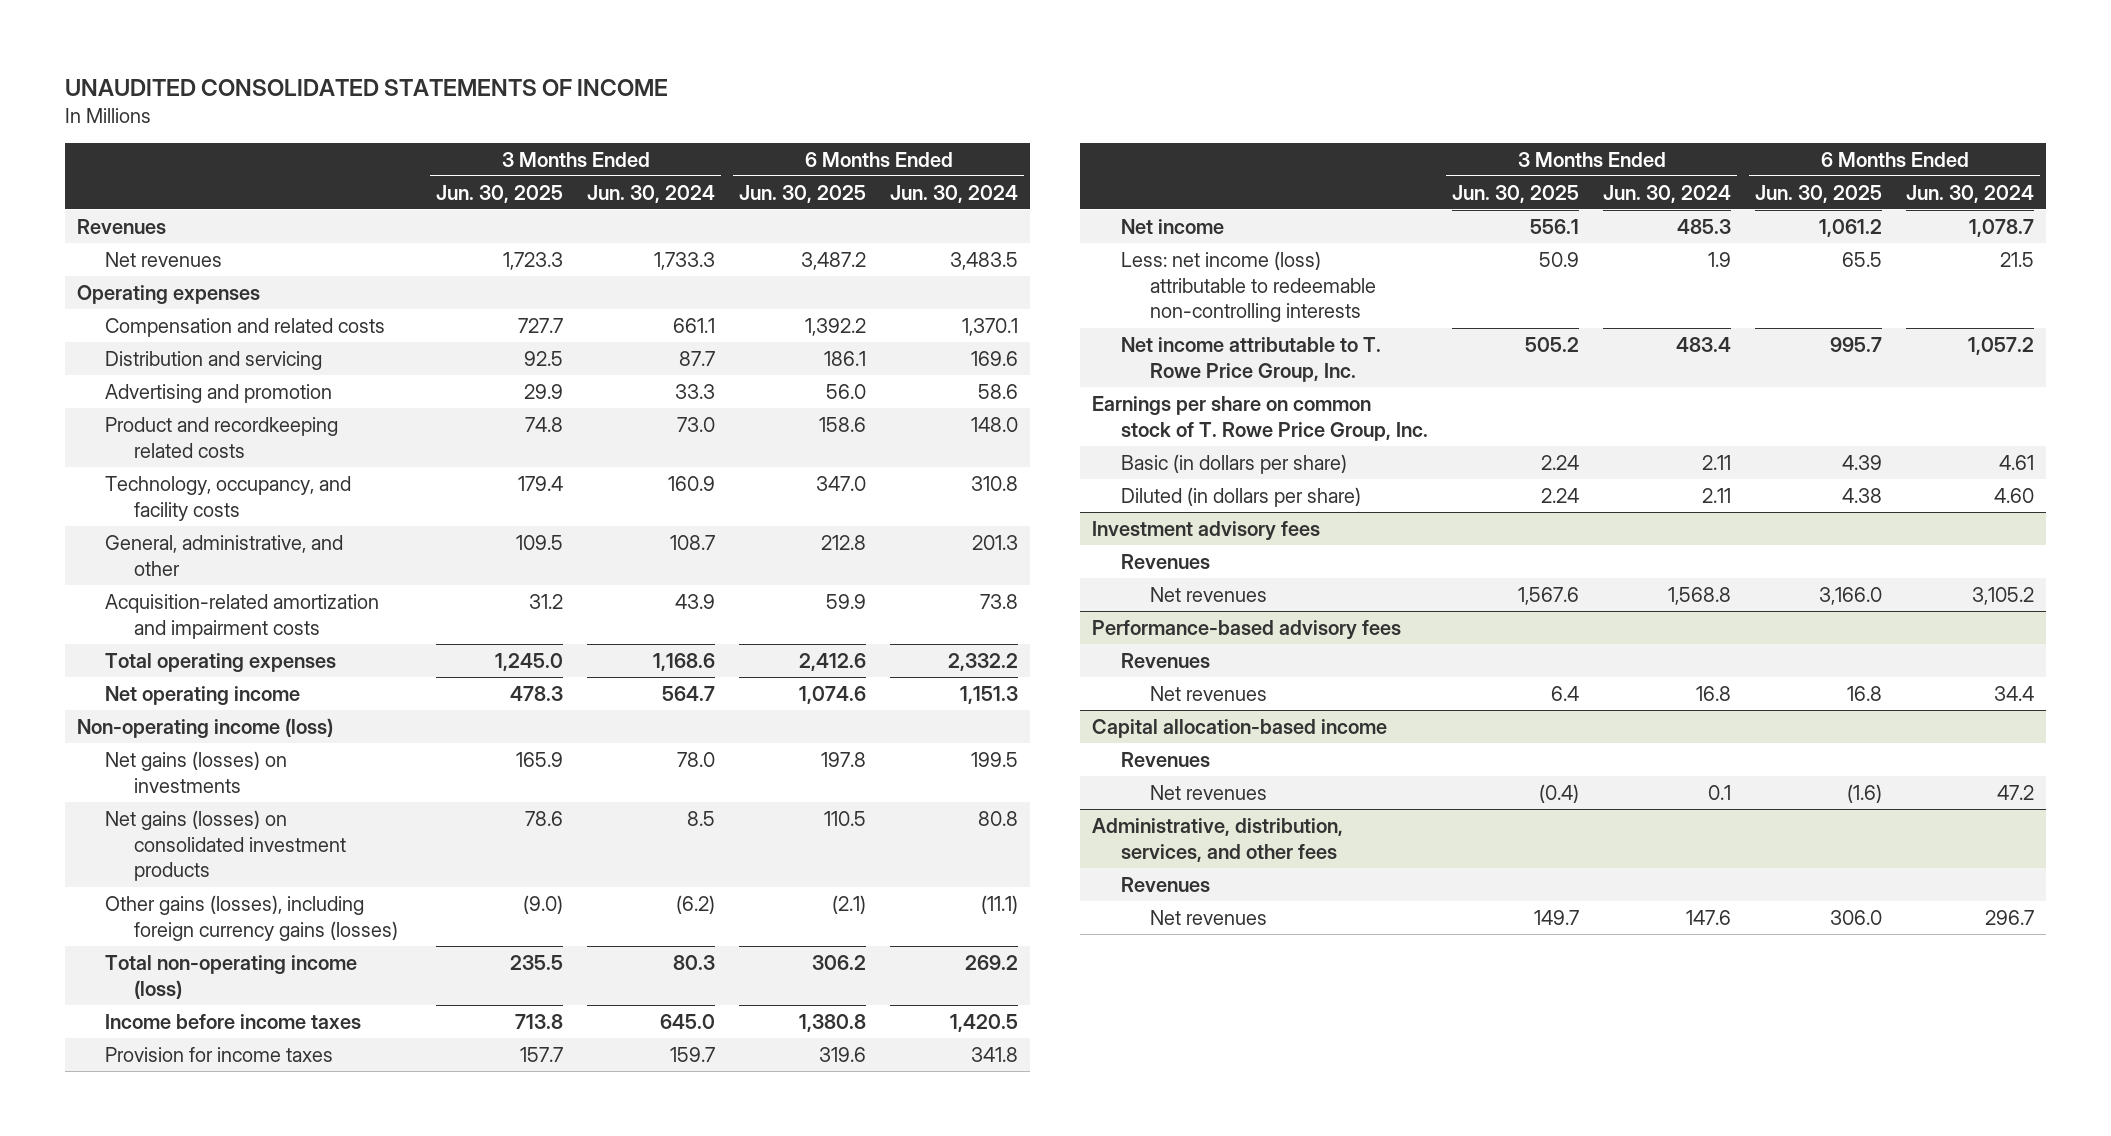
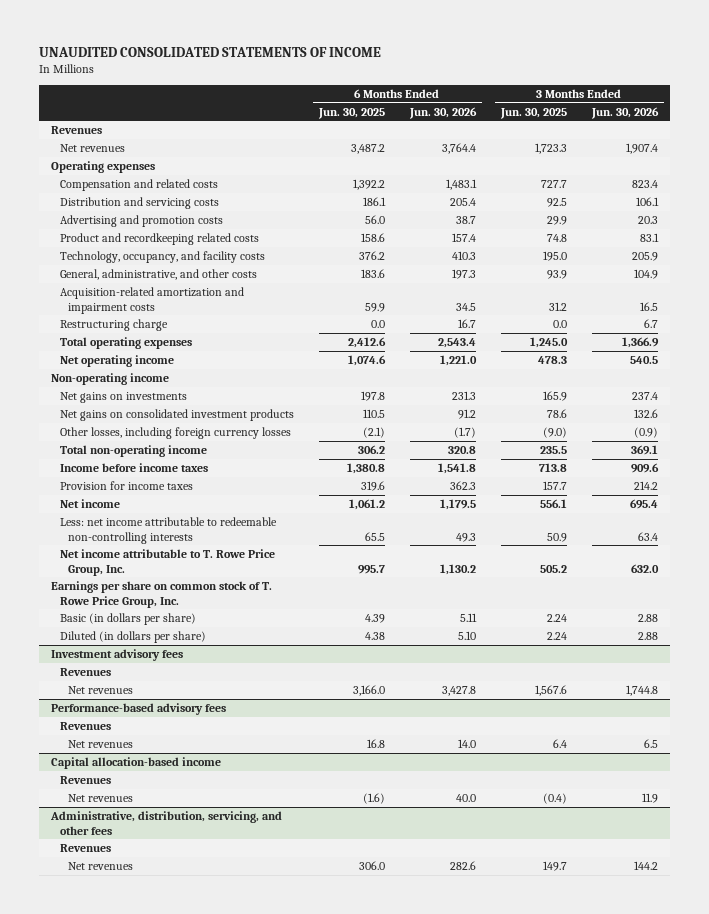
[587,184,716,203] Jun. 30, 2024 -> none
[890,184,1019,203] Jun. 30, 2024 -> none
none -> [408,106,477,119] Jun. 30, 2026
none -> [590,106,659,119] Jun. 30, 2026
[105,350,323,370] Distribution and servicing -> [59,196,219,209] Distribution and servicing costs
[105,383,333,403] Advertising and promotion -> [59,214,223,227] Advertising and promotion costs
[518,475,564,491] 179.4 -> [542,250,567,261] 195.0
[816,475,867,491] 347.0 -> [358,250,385,260] 376.2
[105,534,344,576] General, administrative, and other -> [59,268,257,280] General, administrative, and other costs
[516,534,564,550] 109.5 -> [546,269,567,279] 93.9
[821,534,867,550] 212.8 -> [360,268,385,278] 183.6
none -> [59,318,168,331] Restructuring charge
[76,717,333,738] Non-operating income (loss) -> [51,372,170,385] Non-operating income
[105,750,288,793] Net gains (losses) on investments -> [59,391,187,403] Net gains on investments
[105,809,347,882] Net gains (losses) on consolidated investment products -> [59,408,294,421] Net gains on consolidated investment products
[105,894,399,941] Other gains (losses), including foreign currency gains (losses) -> [59,426,291,439] Other losses, including foreign currency losses
[105,954,358,999] Total non-operating income (loss) -> [59,444,207,457] Total non-operating income
[1121,250,1376,323] Less: net income (loss) attributable to redeemable non-controlling interests -> [59,516,277,544] Less: net income attributable to redeemable non-controlling interests
[1092,817,1344,862] Administrative, distribution, services, and other fees -> [50,810,283,835] Administrative, distribution, servicing, and other fees

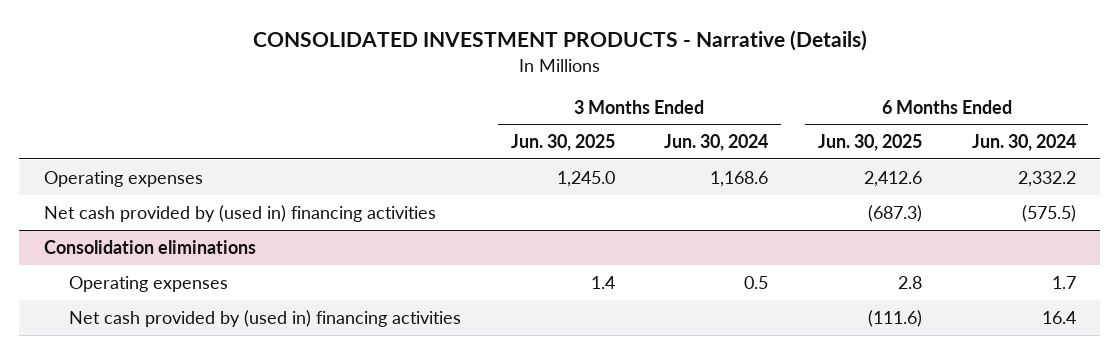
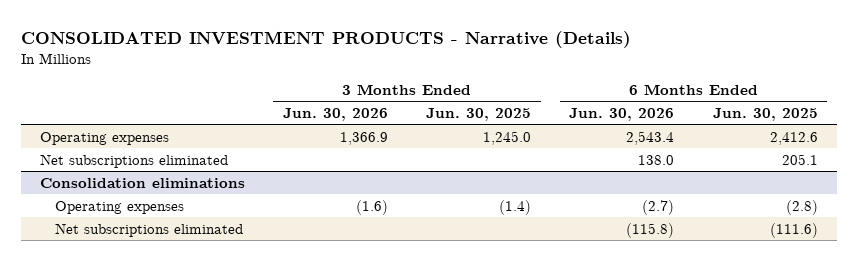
[664,134,769,152] Jun. 30, 2024 -> none
[971,134,1076,152] Jun. 30, 2024 -> none
none -> [283,107,389,121] Jun. 30, 2026
none -> [569,107,675,121] Jun. 30, 2026
[43,204,436,222] Net cash provided by (used in) financing activities -> none
none -> [39,153,228,168] Net subscriptions eliminated
[590,275,615,289] 1.4 -> [499,199,532,215] (1.4)
[897,275,922,289] 2.8 -> [785,199,818,215] (2.8)
[69,309,462,327] Net cash provided by (used in) financing activities -> [54,222,243,237] Net subscriptions eliminated

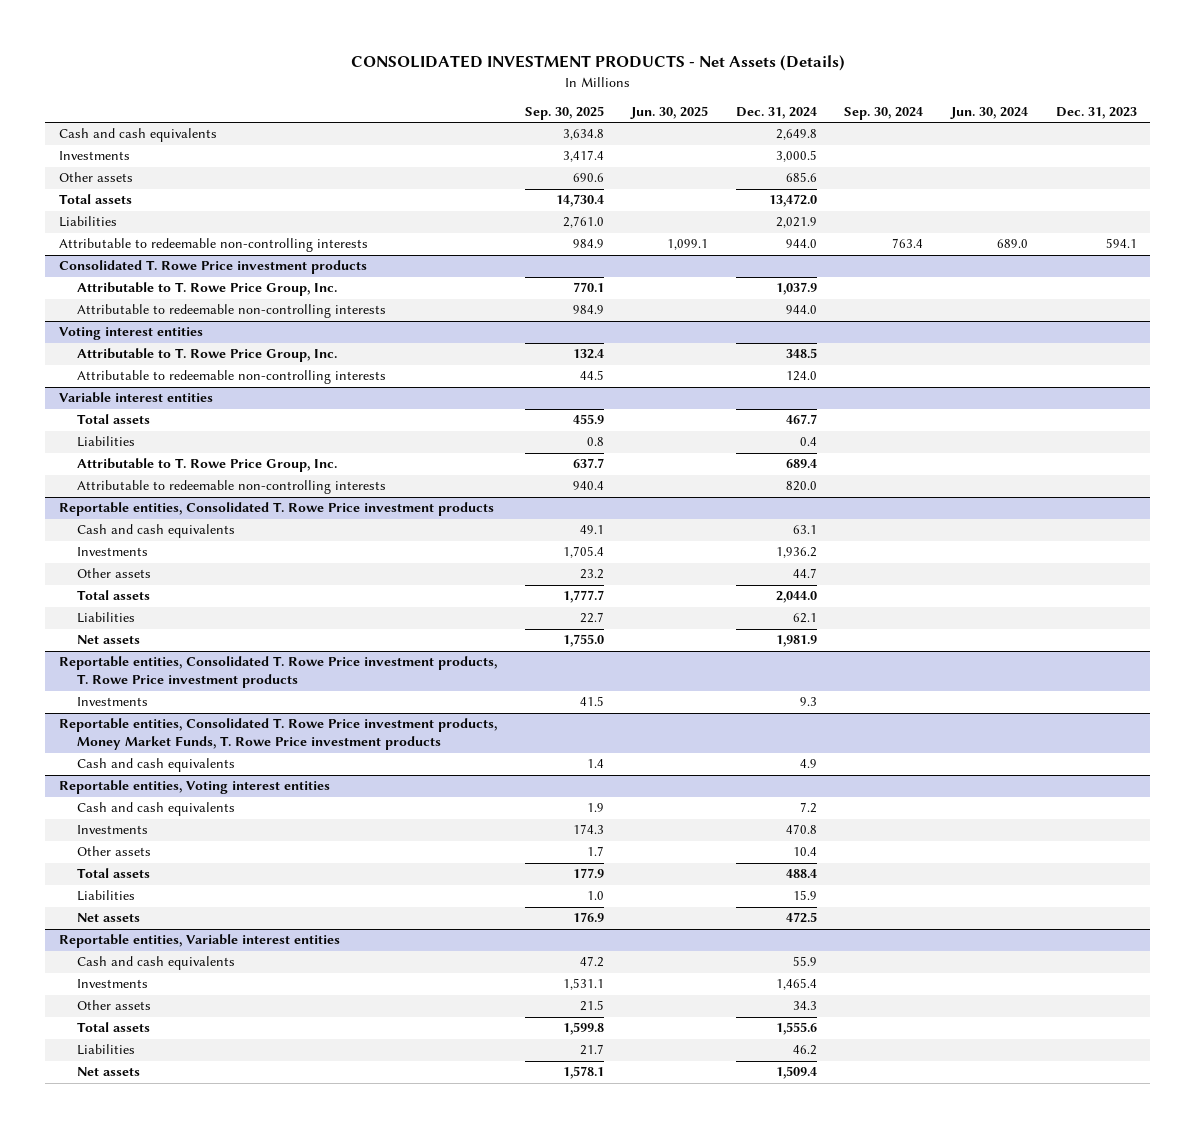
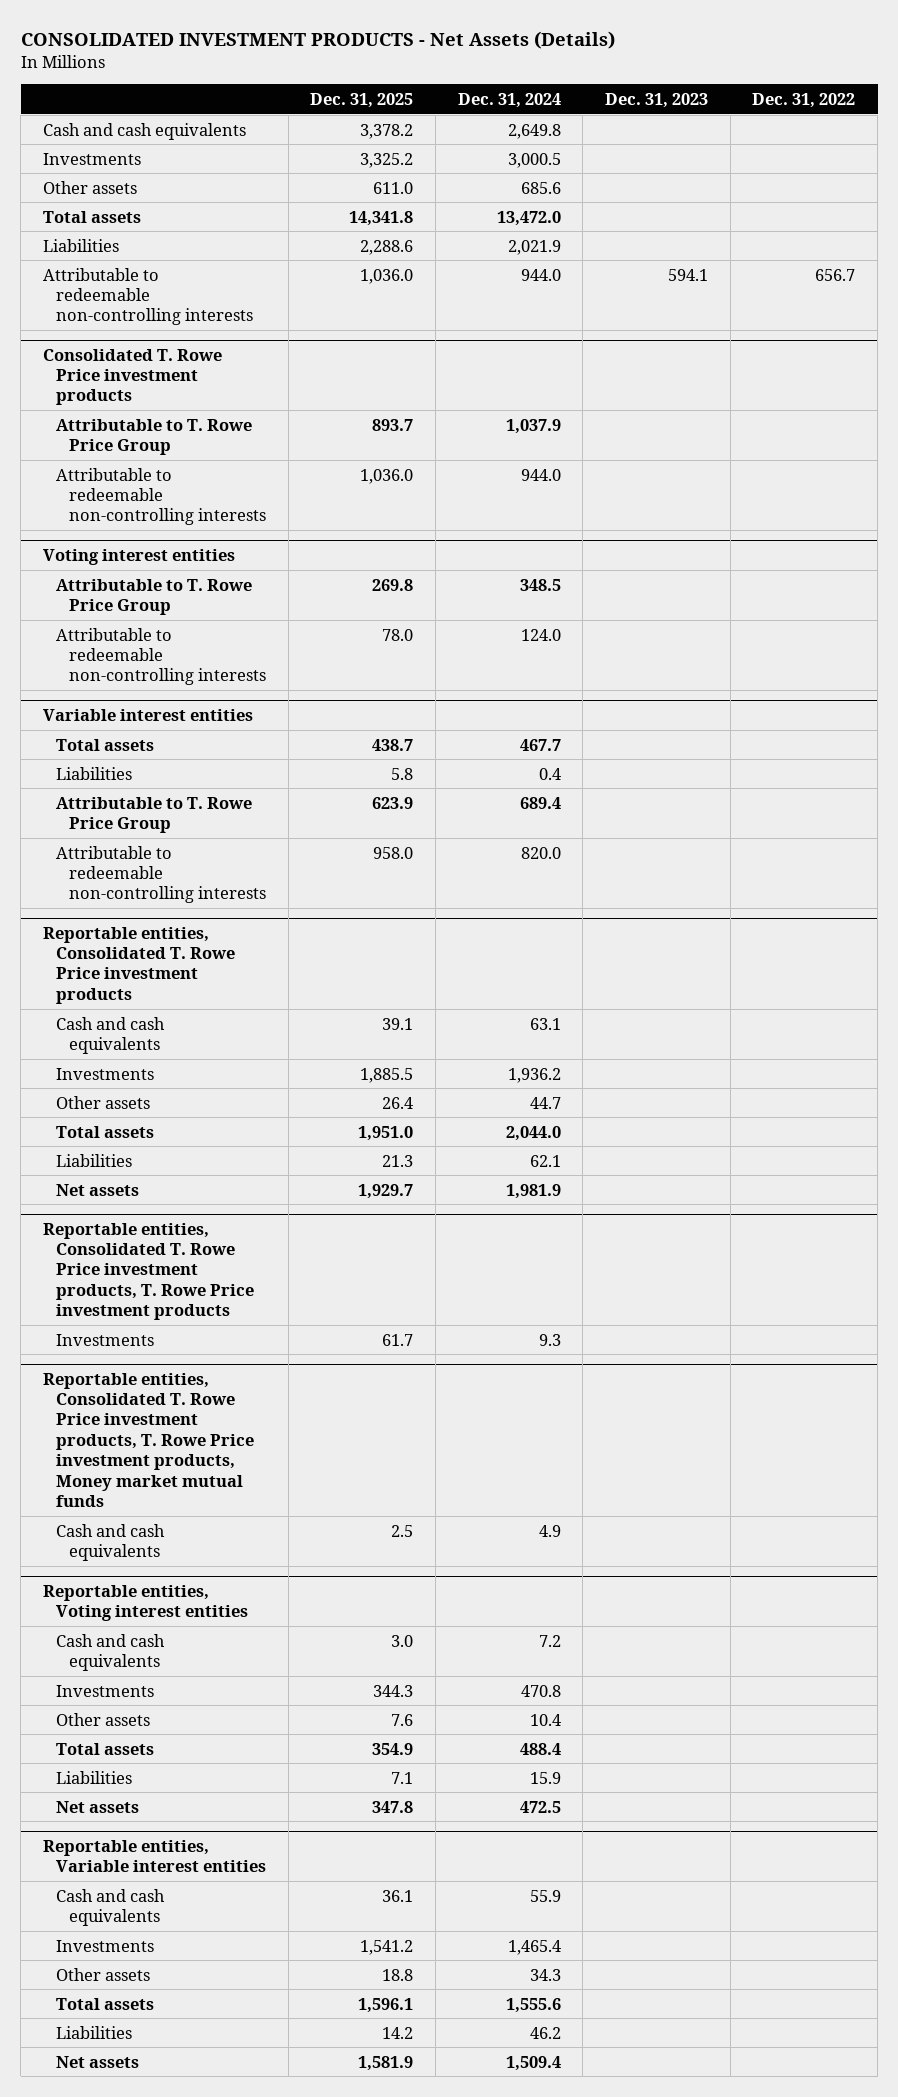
[524,106,604,121] Sep. 30, 2025 -> none
[630,106,709,120] Jun. 30, 2025 -> none
[844,107,924,121] Sep. 30, 2024 -> none
[949,107,1028,120] Jun. 30, 2024 -> none
none -> [310,92,414,108] Dec. 31, 2025
none -> [752,92,856,108] Dec. 31, 2022
[76,282,337,297] Attributable to T. Rowe Price Group, Inc. -> [56,418,253,455] Attributable to T. Rowe Price Group
[76,348,337,363] Attributable to T. Rowe Price Group, Inc. -> [56,578,253,615] Attributable to T. Rowe Price Group
[76,458,337,473] Attributable to T. Rowe Price Group, Inc. -> [56,796,253,833] Attributable to T. Rowe Price Group
[59,718,498,751] Reportable entities, Consolidated T. Rowe Price investment products, Money Market Funds, T. Rowe Price investment products -> [43,1372,255,1507] Reportable entities, Consolidated T. Rowe Price investment products, T. Rowe Price investment products, Money market mutual funds

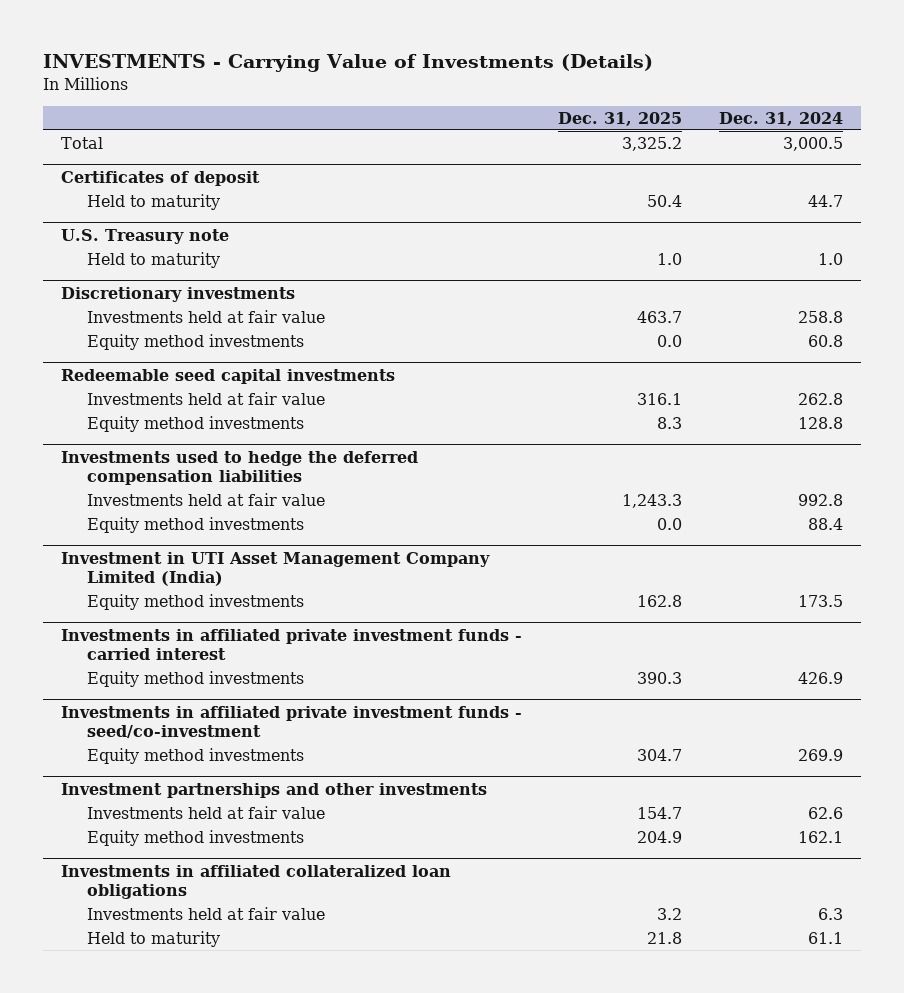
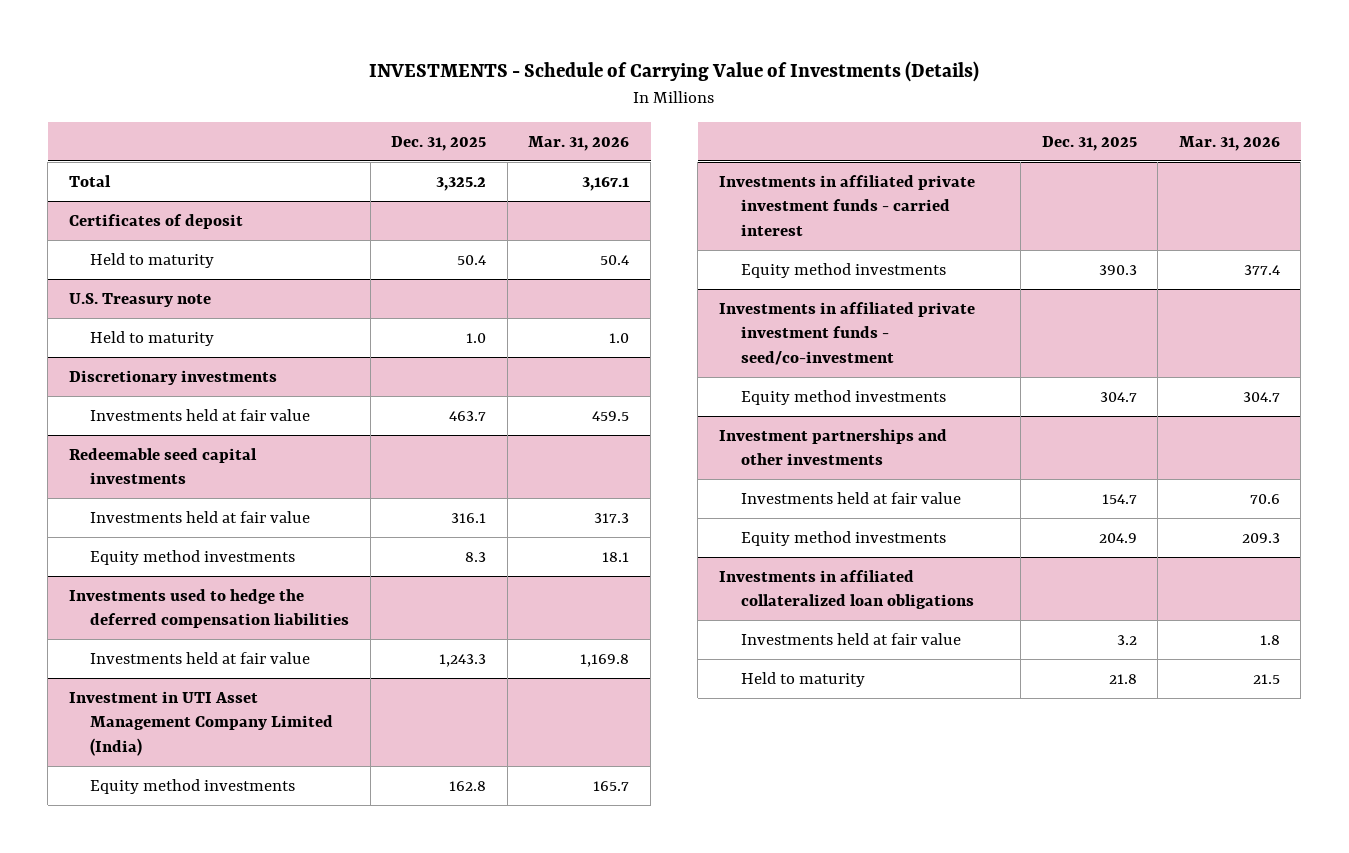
[42,53,653,72] INVESTMENTS - Carrying Value of Investments (Details) -> [369,61,980,83] INVESTMENTS - Schedule of Carrying Value of Investments (Details)
[718,111,843,126] Dec. 31, 2024 -> none
none -> [528,135,630,151] Mar. 31, 2026
[86,333,304,350] Equity method investments -> none
[86,516,304,533] Equity method investments -> none

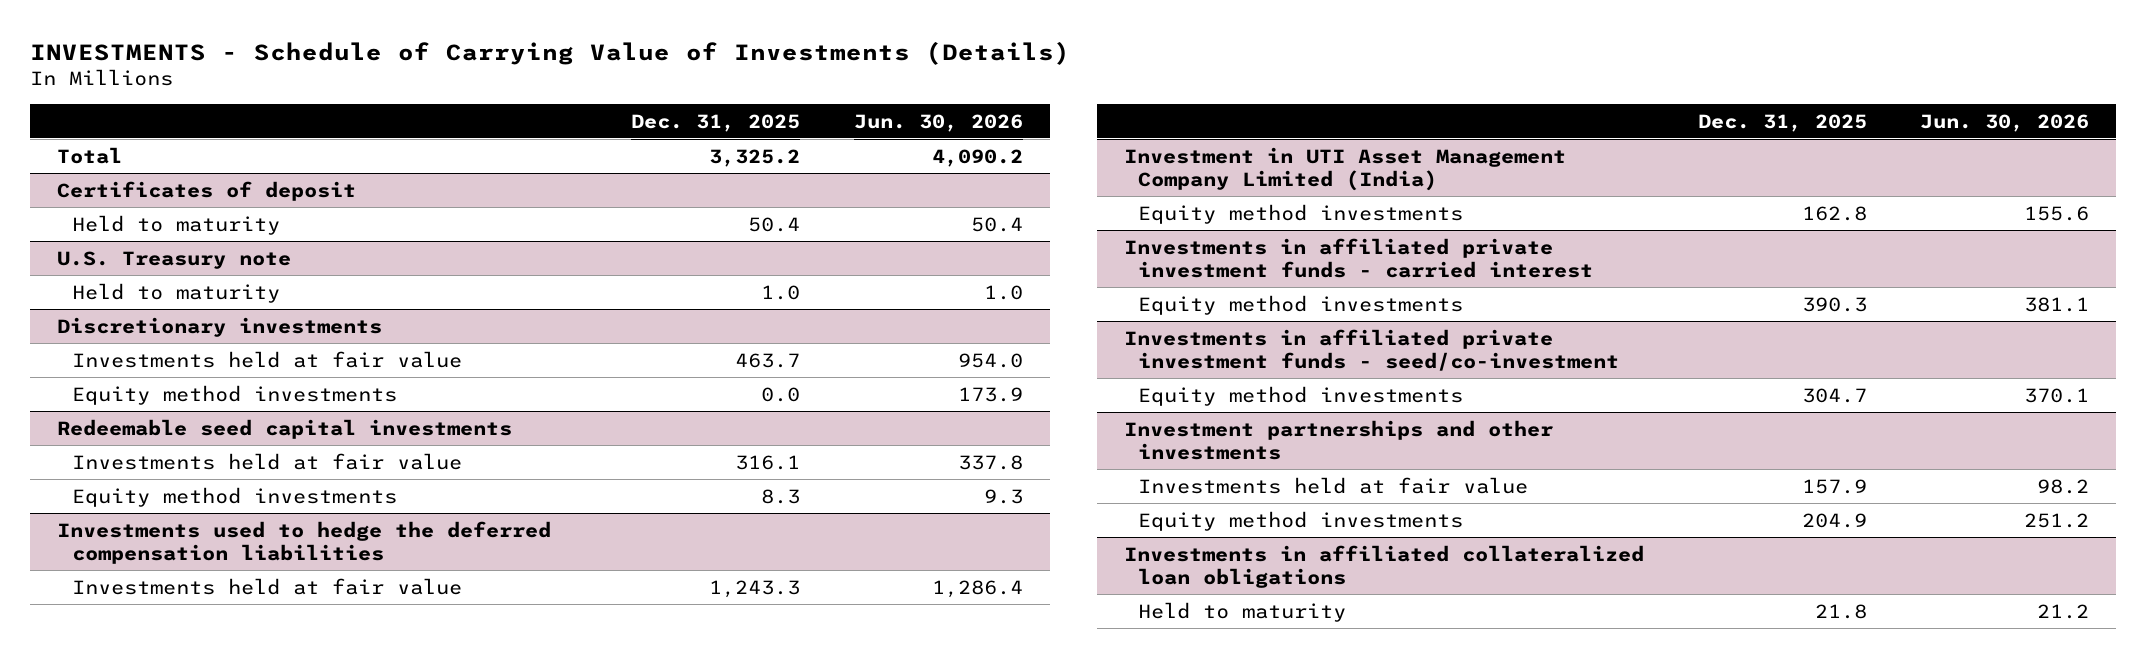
[528,135,630,151] Mar. 31, 2026 -> none
none -> [853,113,1023,132] Jun. 30, 2026
none -> [71,384,397,405] Equity method investments
[1101,493,1137,504] 154.7 -> [1801,478,1867,494] 157.9
[740,632,961,645] Investments held at fair value -> none

